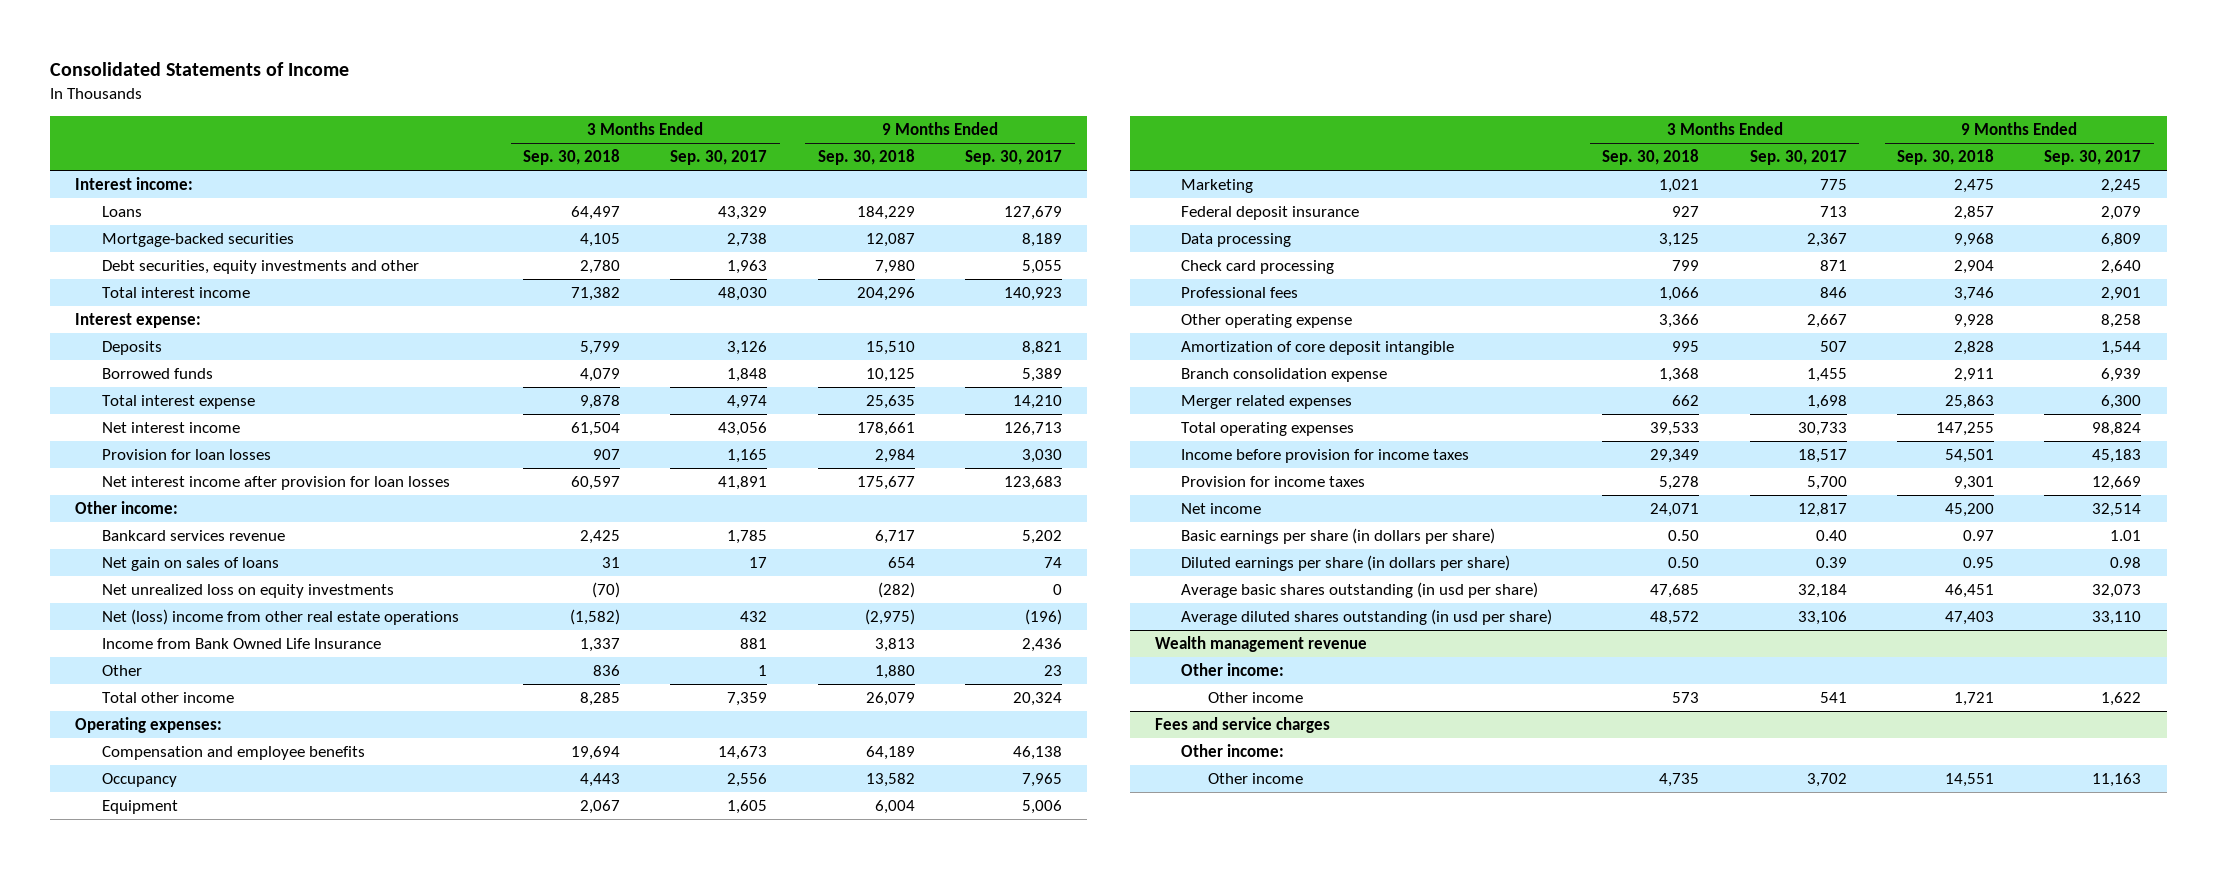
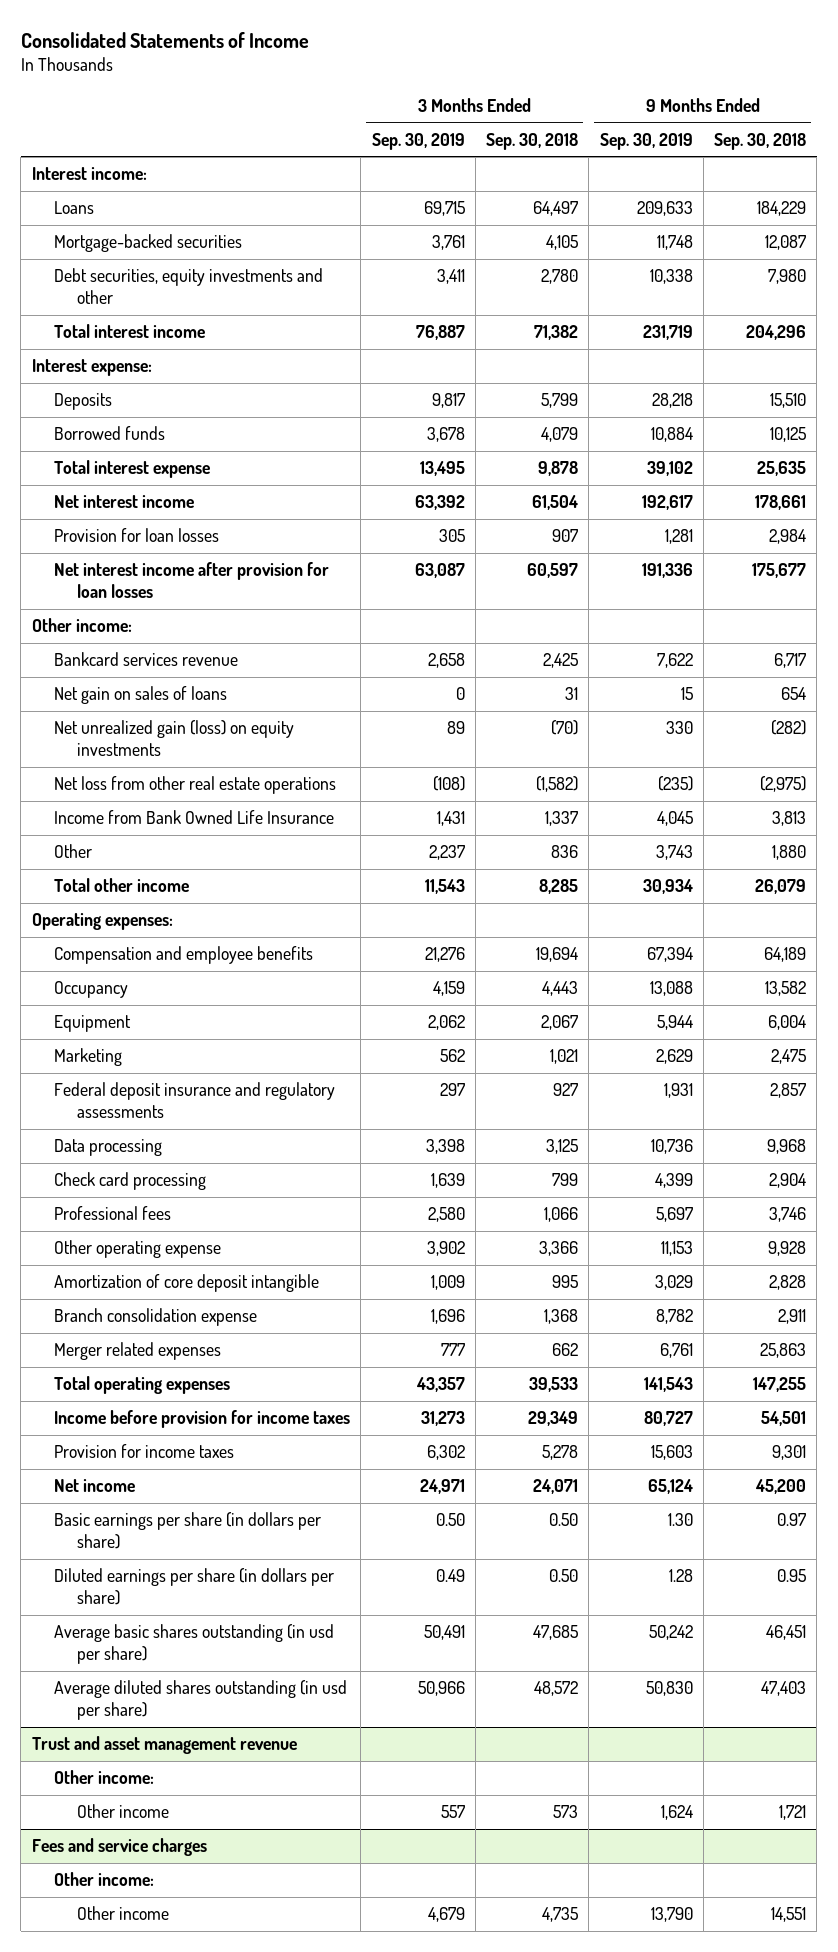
[670,150,768,166] Sep. 30, 2017 -> none
[965,150,1063,166] Sep. 30, 2017 -> none
none -> [371,132,465,150] Sep. 30, 2019
none -> [599,132,693,150] Sep. 30, 2019
[101,584,394,599] Net unrealized loss on equity investments -> [54,720,295,757] Net unrealized gain (loss) on equity investments
[101,609,459,626] Net (loss) income from other real estate operations -> [54,776,337,795] Net loss from other real estate operations
[1181,206,1360,221] Federal deposit insurance -> [54,1082,336,1119] Federal deposit insurance and regulatory assessments
[1154,636,1367,653] Wealth management revenue -> [31,1736,297,1755] Trust and asset management revenue

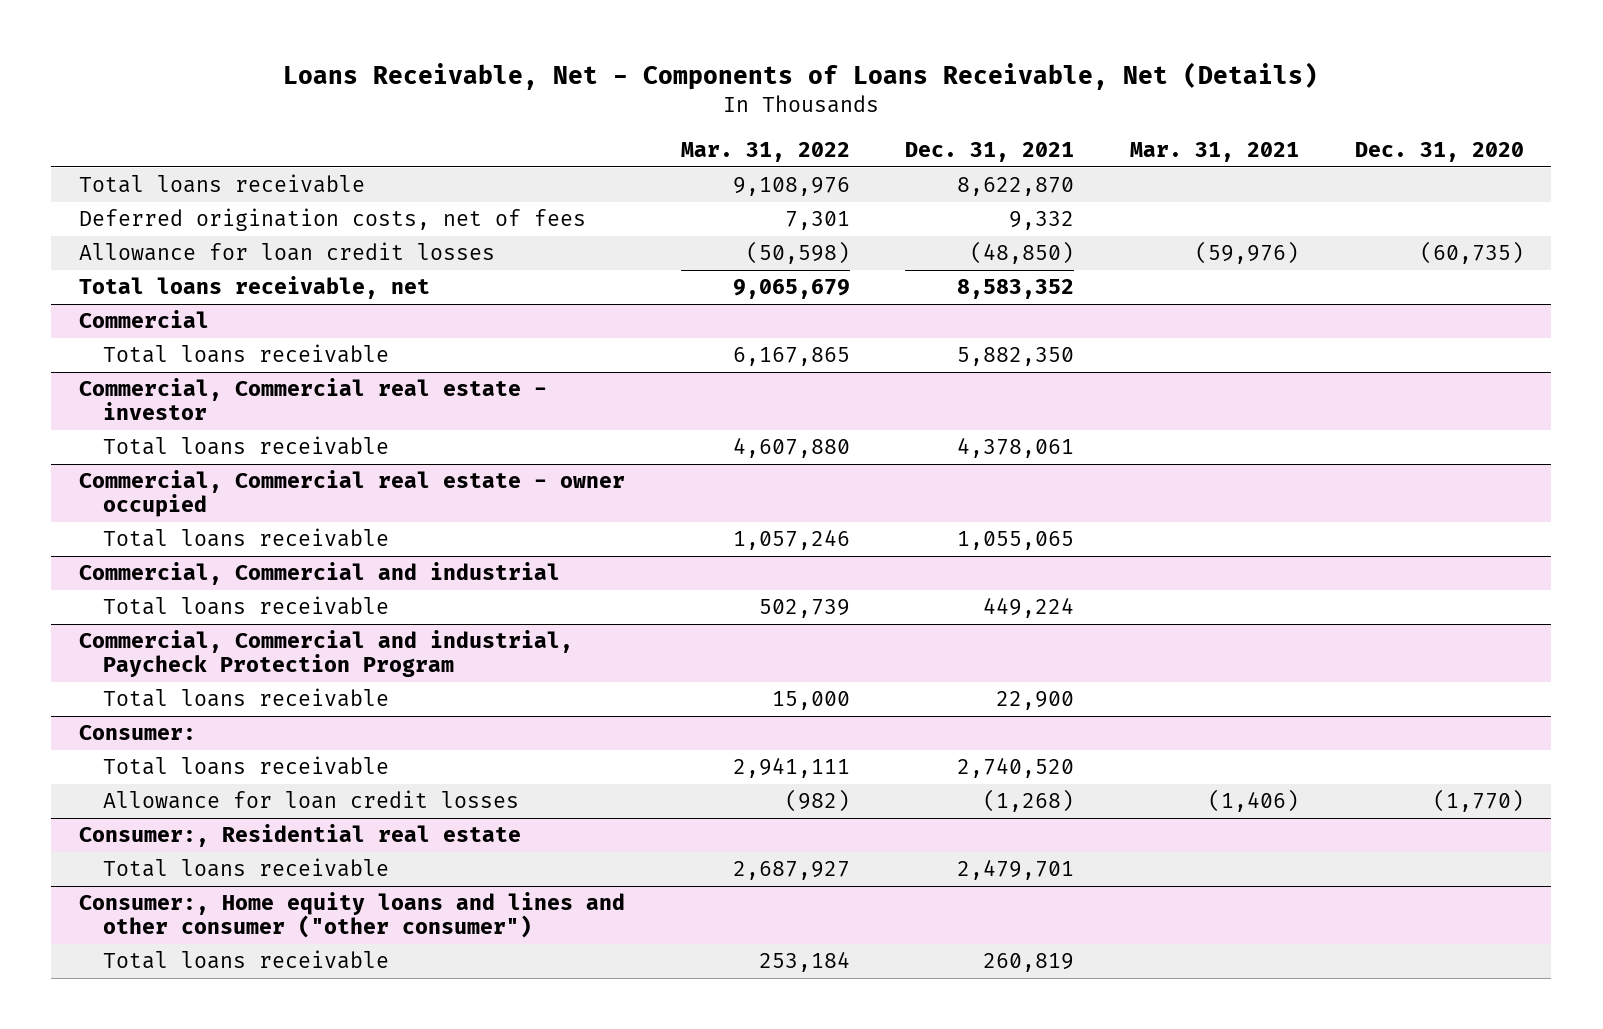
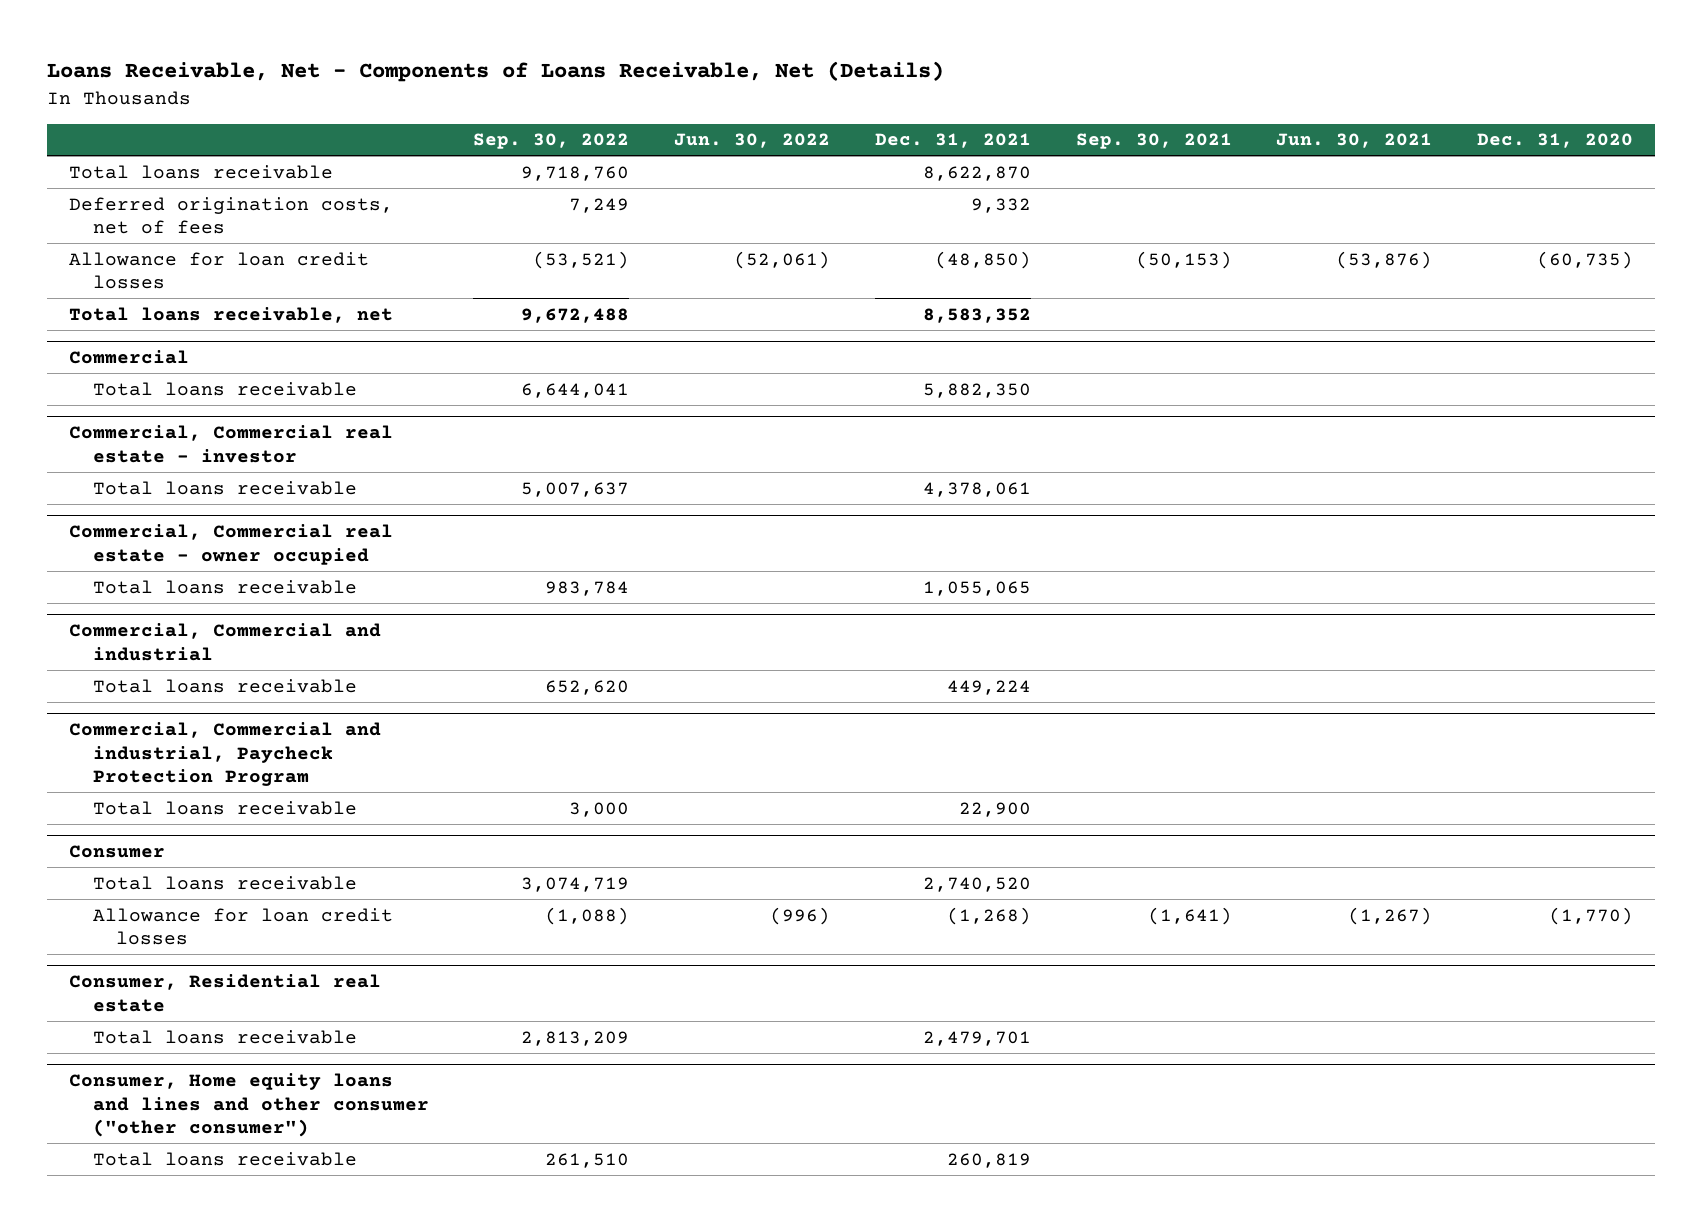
[680,142,850,163] Mar. 31, 2022 -> none
[1130,142,1300,163] Mar. 31, 2021 -> none
none -> [473,133,630,150] Sep. 30, 2022
none -> [674,133,831,149] Jun. 30, 2022
none -> [1075,133,1232,150] Sep. 30, 2021
none -> [1276,133,1433,149] Jun. 30, 2021
[79,725,197,741] Consumer: -> [68,845,165,859] Consumer
[79,824,522,848] Consumer:, Residential real estate -> [68,974,381,1012] Consumer, Residential real estate
[79,892,626,939] Consumer:, Home equity loans and lines and other consumer ("other consumer") -> [68,1073,429,1138] Consumer, Home equity loans and lines and other consumer ("other consumer")

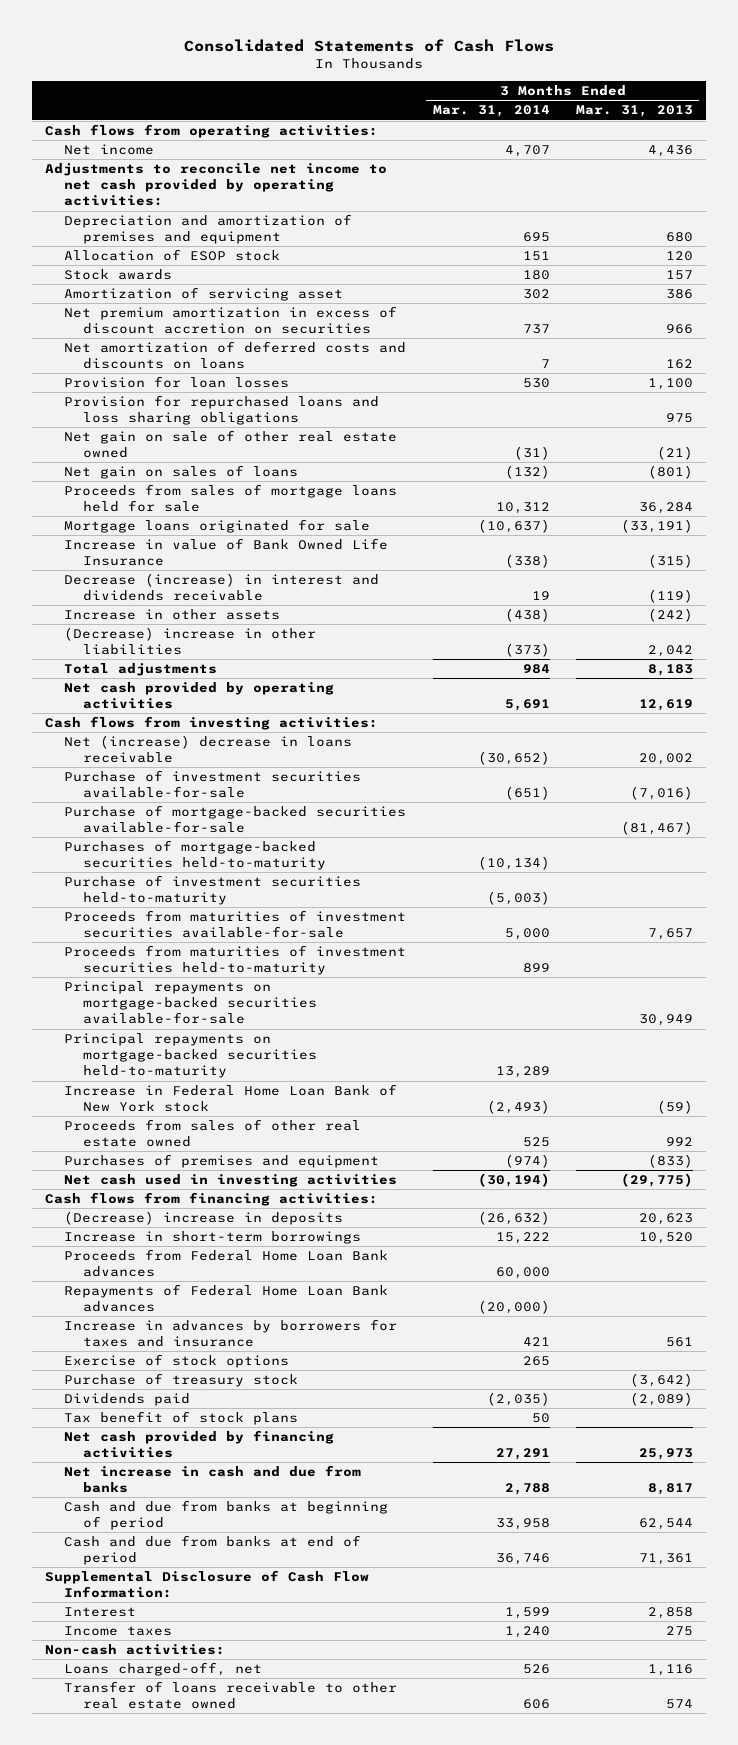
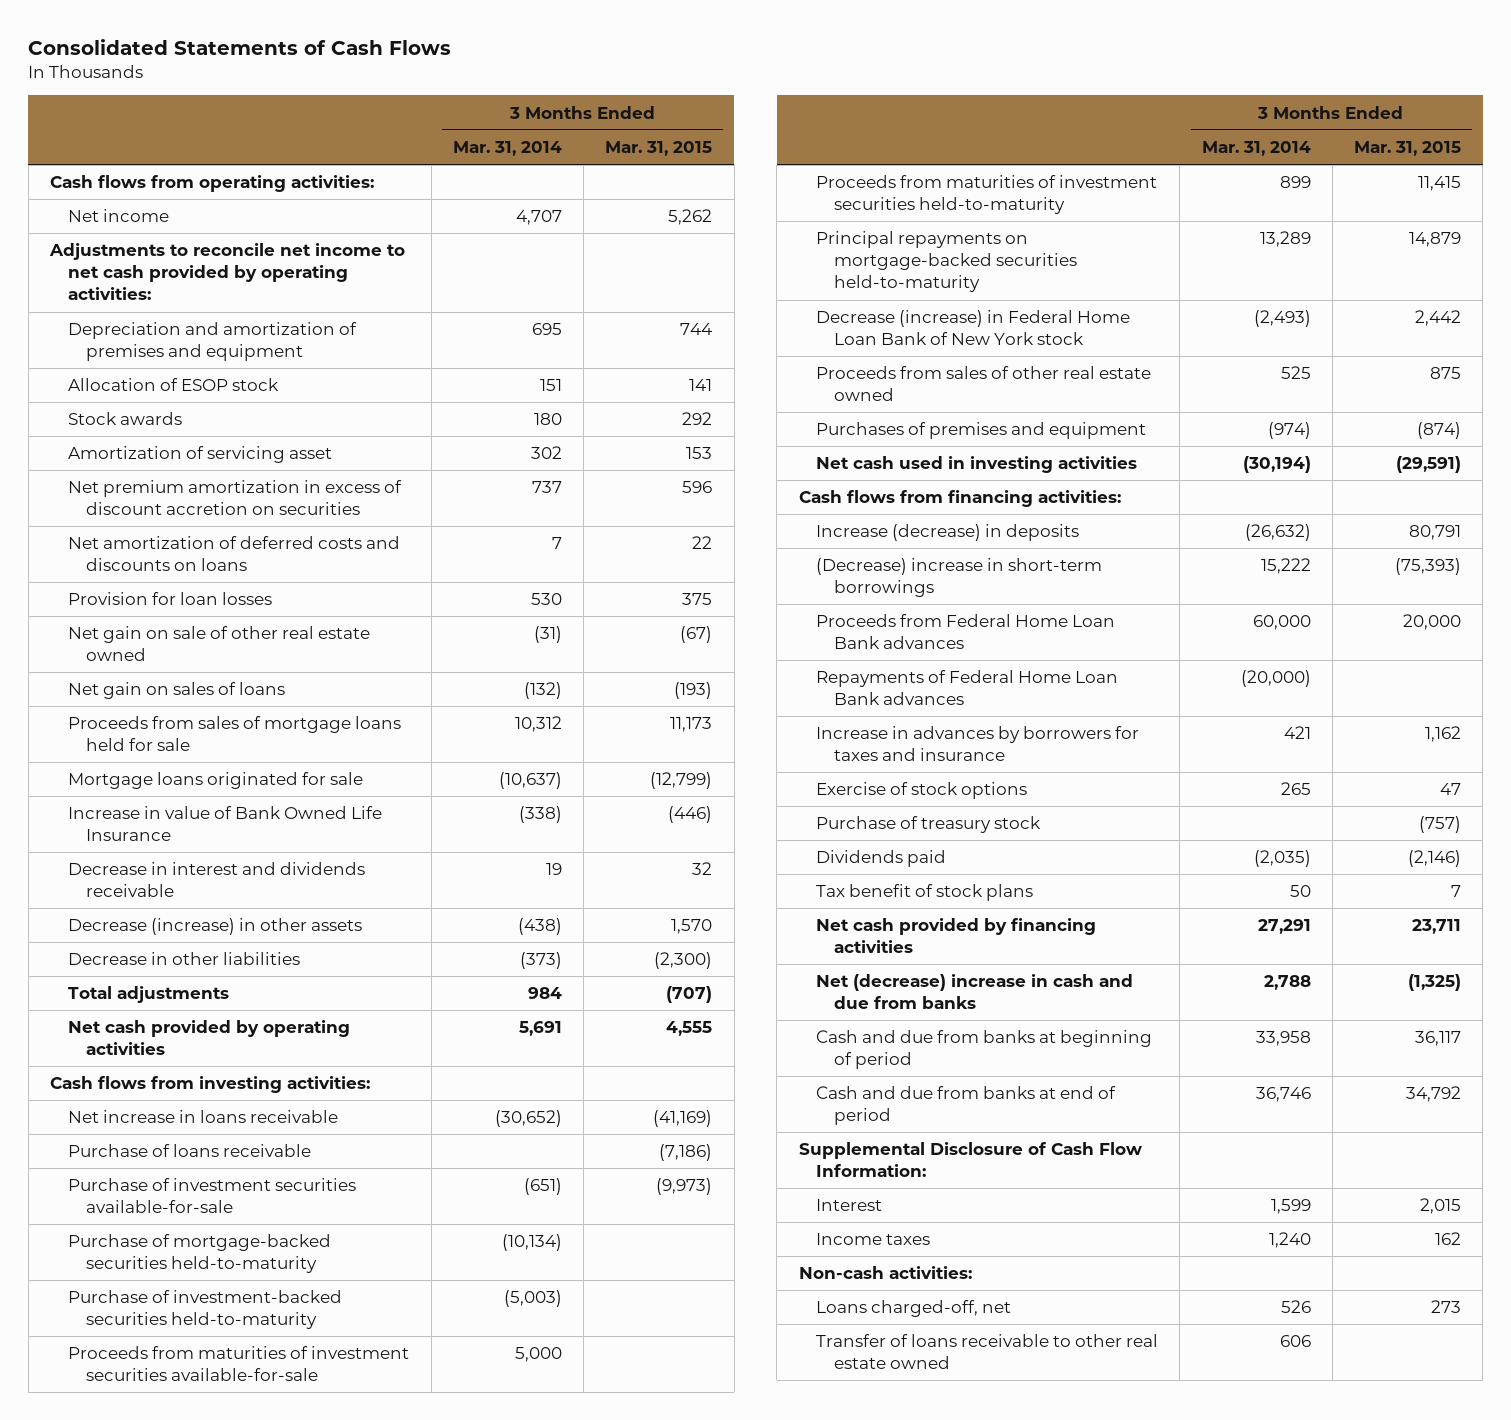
[575,105,693,118] Mar. 31, 2013 -> none
none -> [605,140,713,156] Mar. 31, 2015
[64,395,380,426] Provision for repurchased loans and loss sharing obligations -> none
[64,573,380,602] Decrease (increase) in interest and dividends receivable -> [67,862,365,898] Decrease in interest and dividends receivable
[64,609,281,621] Increase in other assets -> [67,918,362,936] Decrease (increase) in other assets
[64,627,317,656] (Decrease) increase in other liabilities -> [67,952,300,966] Decrease in other liabilities
[64,735,353,764] Net (increase) decrease in loans receivable -> [67,1110,338,1124] Net increase in loans receivable
none -> [67,1144,311,1158] Purchase of loans receivable
[64,805,407,834] Purchase of mortgage-backed securities available-for-sale -> none
[64,840,327,871] Purchases of mortgage-backed securities held-to-maturity -> [67,1234,331,1274] Purchase of mortgage-backed securities held-to-maturity
[64,875,362,906] Purchase of investment securities held-to-maturity -> [67,1290,342,1330] Purchase of investment-backed securities held-to-maturity
[64,981,318,1025] Principal repayments on mortgage-backed securities available-for-sale -> none
[64,1084,398,1113] Increase in Federal Home Loan Bank of New York stock -> [816,310,1131,346] Decrease (increase) in Federal Home Loan Bank of New York stock
[64,1211,344,1226] (Decrease) increase in deposits -> [816,524,1080,542] Increase (decrease) in deposits
[64,1231,362,1245] Increase in short-term borrowings -> [816,558,1103,598] (Decrease) increase in short-term borrowings
[64,1465,362,1494] Net increase in cash and due from banks -> [816,974,1134,1010] Net (decrease) increase in cash and due from banks

